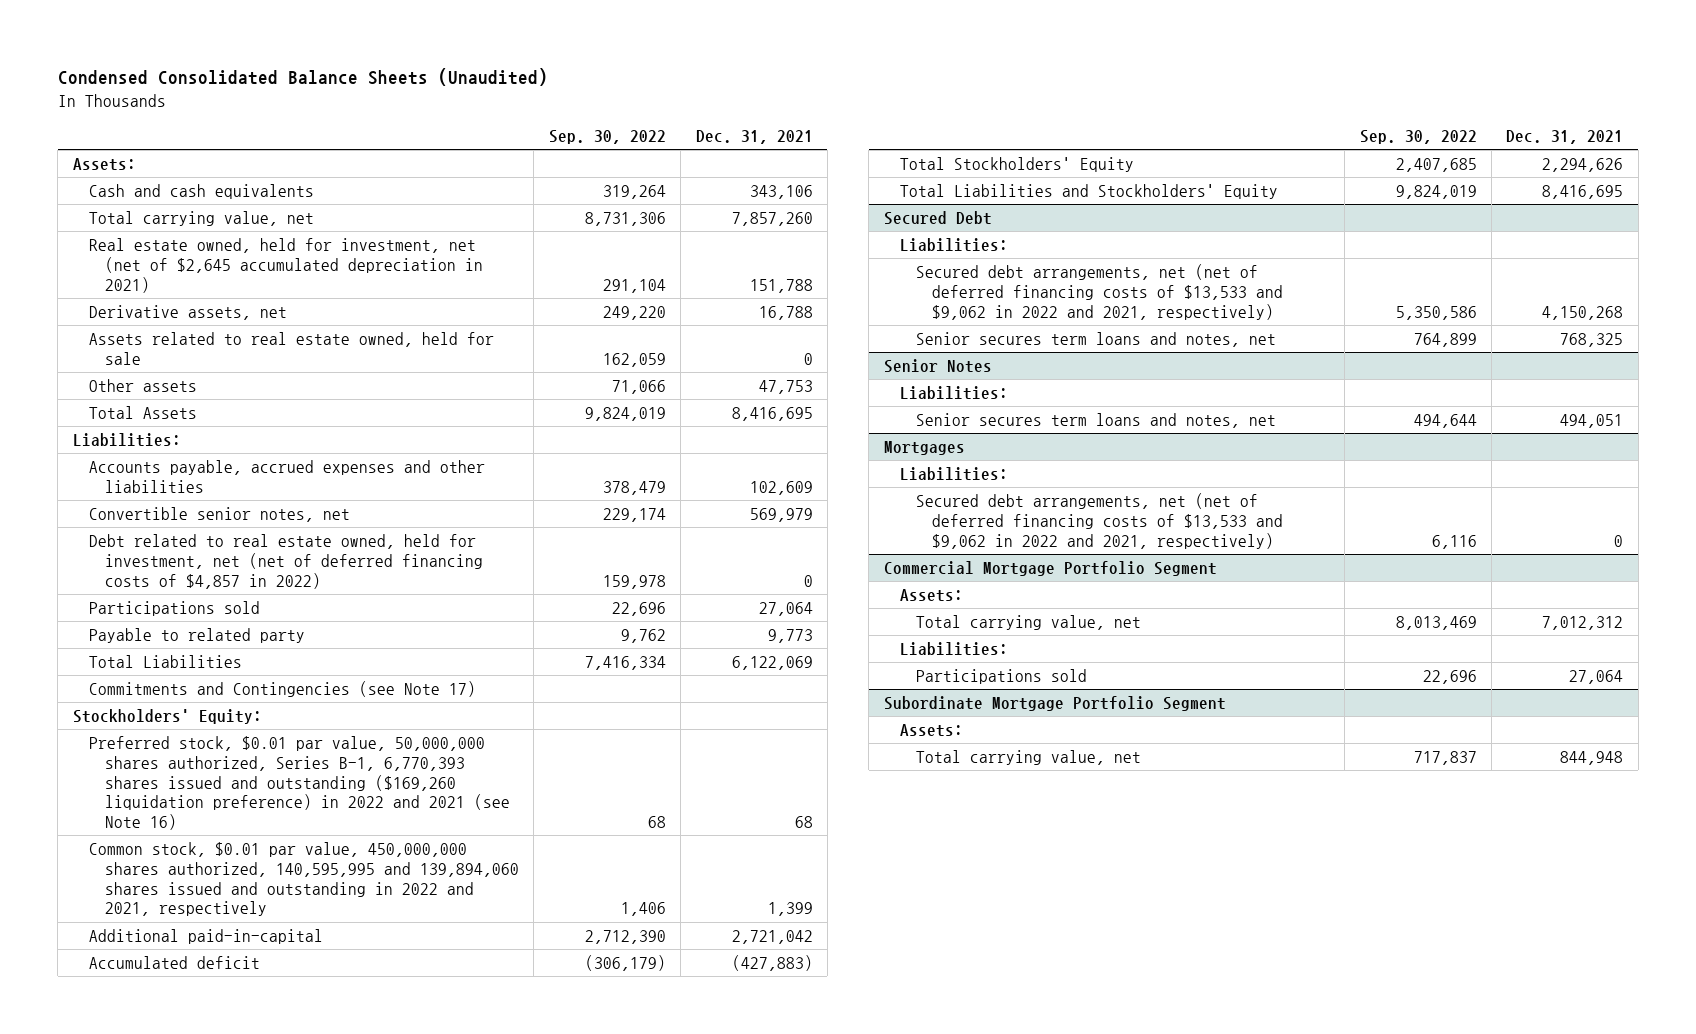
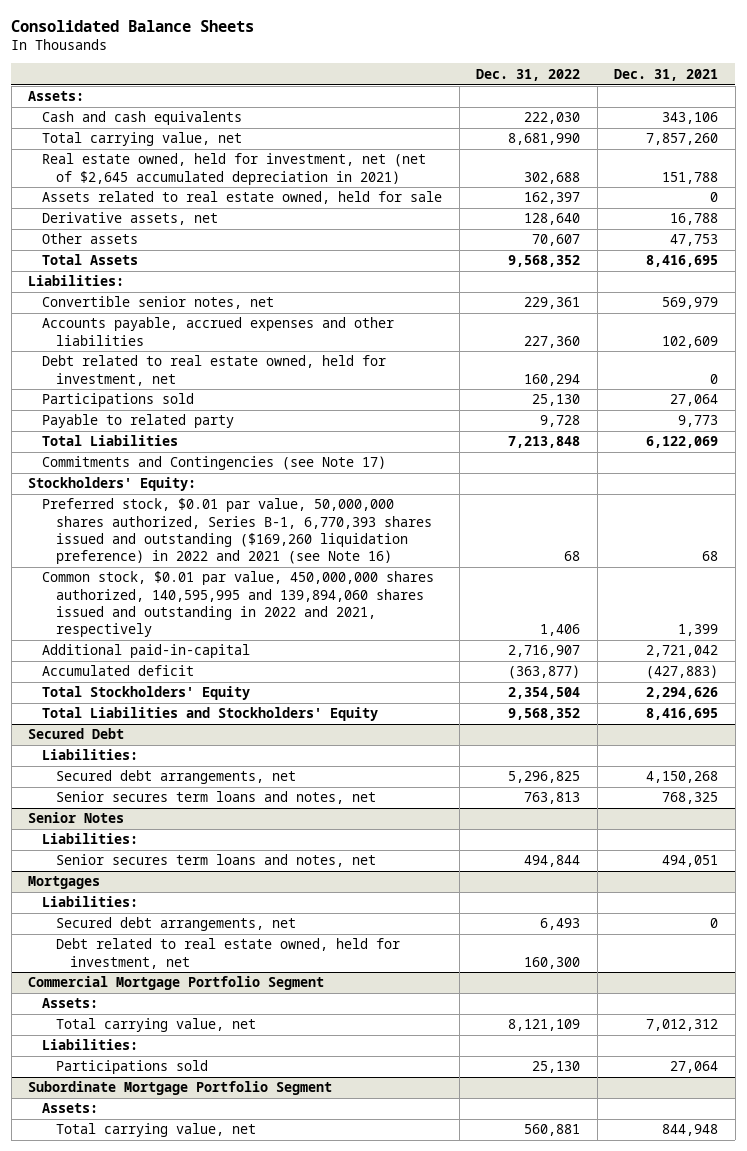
[57,68,548,87] Condensed Consolidated Balance Sheets (Unaudited) -> [11,19,255,32] Consolidated Balance Sheets
[548,129,666,144] Sep. 30, 2022 -> none
none -> [476,68,581,81] Dec. 31, 2022
[88,304,287,320] Derivative assets, net -> [42,212,219,226] Derivative assets, net
[88,459,485,493] Accounts payable, accrued expenses and other liabilities -> [42,317,395,346] Accounts payable, accrued expenses and other liabilities
[88,533,484,589] Debt related to real estate owned, held for investment, net (net of deferred financing costs of $4,857 in 2022) -> [42,355,387,386] Debt related to real estate owned, held for investment, net
[915,263,1284,320] Secured debt arrangements, net (net of deferred financing costs of $13,533 and $9,062 in 2022 and 2021, respectively) -> [56,770,297,785] Secured debt arrangements, net
[915,492,1284,549] Secured debt arrangements, net (net of deferred financing costs of $13,533 and $9,062 in 2022 and 2021, respectively) -> [56,917,297,932] Secured debt arrangements, net
none -> [56,938,401,969] Debt related to real estate owned, held for investment, net

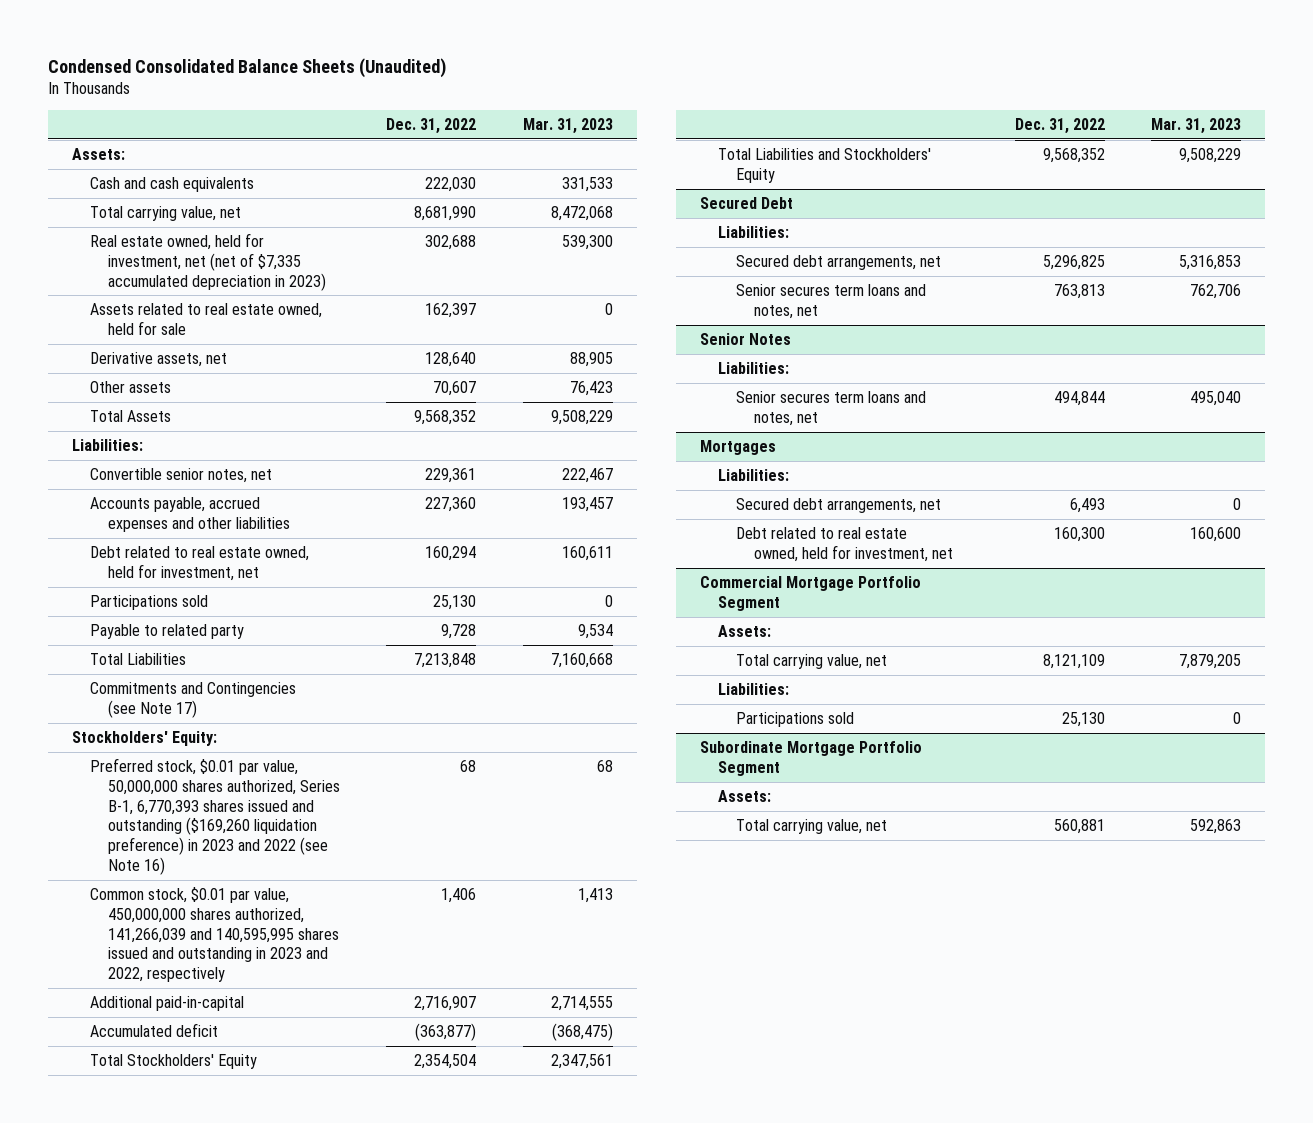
[11,19,255,32] Consolidated Balance Sheets -> [48,57,447,78] Condensed Consolidated Balance Sheets (Unaudited)
[614,68,719,81] Dec. 31, 2021 -> none
none -> [523,117,614,134] Mar. 31, 2023
[42,153,427,185] Real estate owned, held for investment, net (net of $2,645 accumulated depreciation in 2021) -> [89,233,326,291] Real estate owned, held for investment, net (net of $7,335 accumulated depreciation in 2023)
[42,498,433,564] Preferred stock, $0.01 par value, 50,000,000 shares authorized, Series B-1, 6,770,393 shares issued and outstanding ($169,260 liquidation preference) in 2022 and 2021 (see Note 16) -> [89,758,340,875] Preferred stock, $0.01 par value, 50,000,000 shares authorized, Series B-1, 6,770,393 shares issued and outstanding ($169,260 liquidation preference) in 2023 and 2022 (see Note 16)
[42,571,435,637] Common stock, $0.01 par value, 450,000,000 shares authorized, 140,595,995 and 139,894,060 shares issued and outstanding in 2022 and 2021, respectively -> [89,887,339,982] Common stock, $0.01 par value, 450,000,000 shares authorized, 141,266,039 and 140,595,995 shares issued and outstanding in 2023 and 2022, respectively

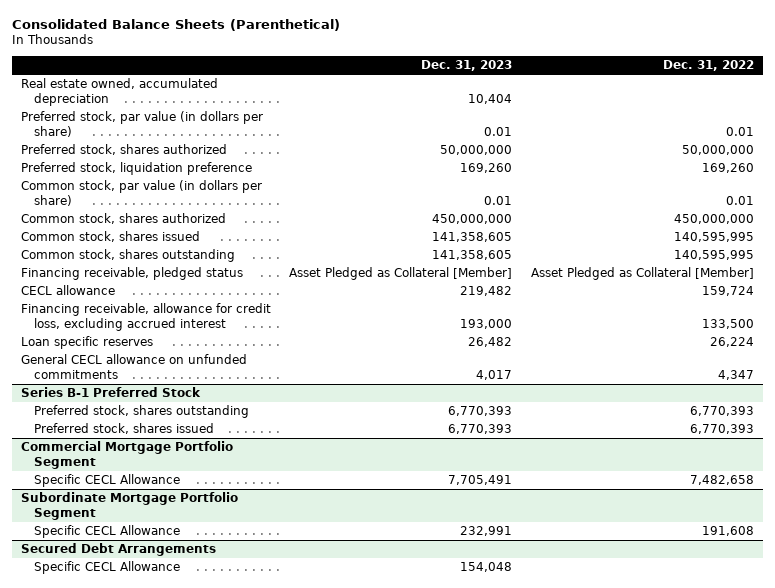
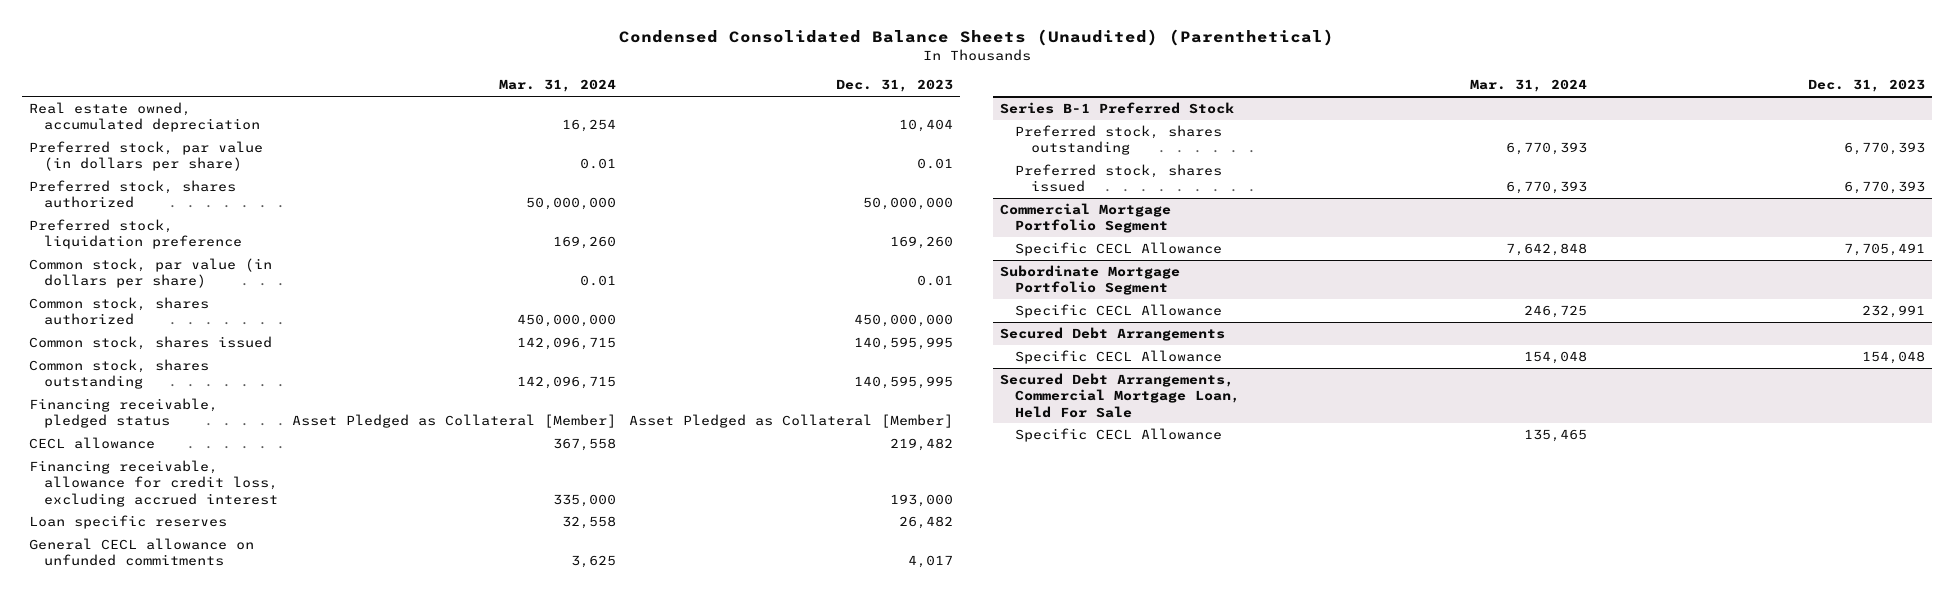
[11,19,340,32] Consolidated Balance Sheets (Parenthetical) -> [618,29,1334,47] Condensed Consolidated Balance Sheets (Unaudited) (Parenthetical)
[662,60,754,72] Dec. 31, 2022 -> none
none -> [498,79,616,93] Mar. 31, 2024
[432,232,513,243] 141,358,605 -> [854,336,954,350] 140,595,995
[432,250,513,261] 141,358,605 -> [854,376,954,390] 140,595,995
none -> [1000,372,1241,418] Secured Debt Arrangements, Commercial Mortgage Loan, Held For Sale
none -> [1015,427,1223,442] Specific CECL Allowance

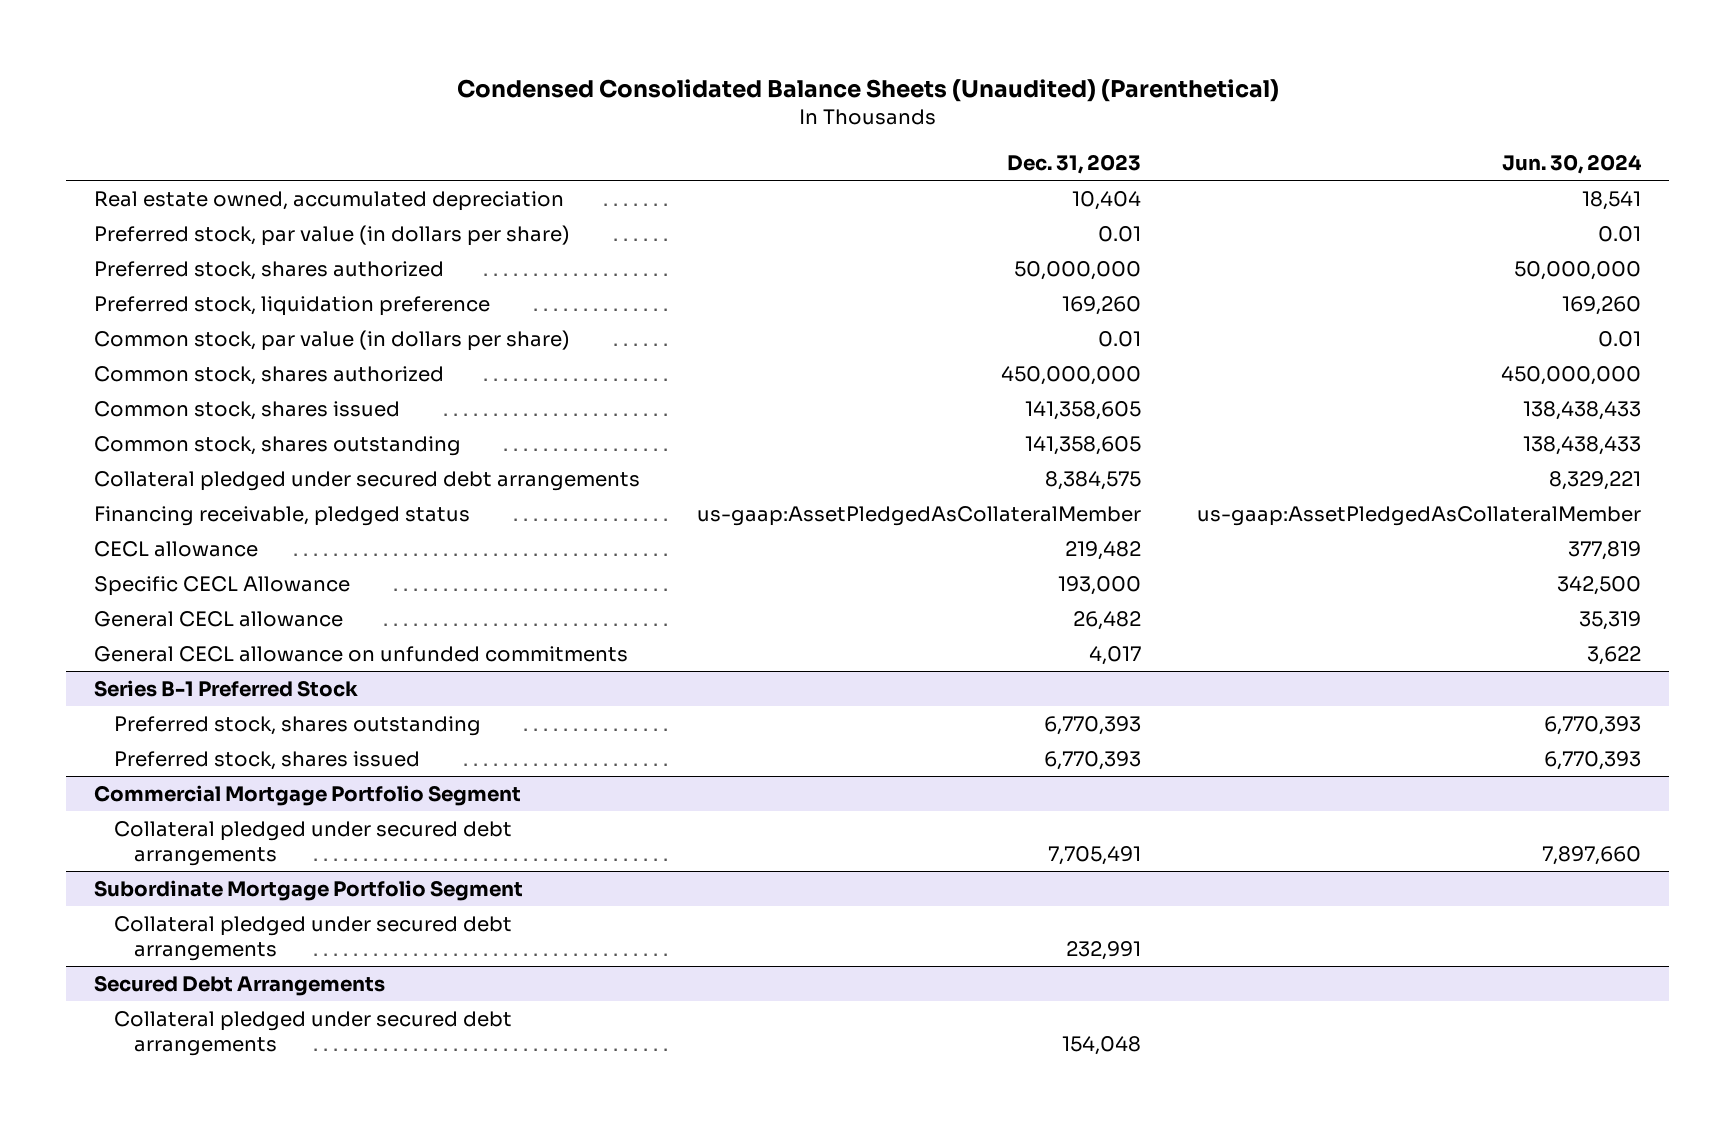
[498,79,616,93] Mar. 31, 2024 -> none
none -> [1502,153,1643,174] Jun. 30, 2024
[854,336,954,350] 140,595,995 -> [1024,401,1141,421] 141,358,605
[854,376,954,390] 140,595,995 -> [1024,436,1141,456] 141,358,605
none -> [94,471,641,492] Collateral pledged under secured debt arrangements
[629,414,954,429] Asset Pledged as Collateral [Member] -> [696,506,1141,527] us-gaap:AssetPledgedAsCollateralMember
[28,459,279,507] Financing receivable, allowance for credit loss, excluding accrued interest -> [94,576,351,597] Specific CECL Allowance
[28,514,227,529] Loan specific reserves -> [94,611,344,628] General CECL allowance
[1015,241,1223,256] Specific CECL Allowance -> [114,821,513,867] Collateral pledged under secured debt arrangements
[1015,303,1223,318] Specific CECL Allowance -> [114,916,513,962] Collateral pledged under secured debt arrangements
[1000,372,1241,418] Secured Debt Arrangements, Commercial Mortgage Loan, Held For Sale -> none
[1015,427,1223,442] Specific CECL Allowance -> none
[1015,349,1223,364] Specific CECL Allowance -> [114,1011,513,1057] Collateral pledged under secured debt arrangements

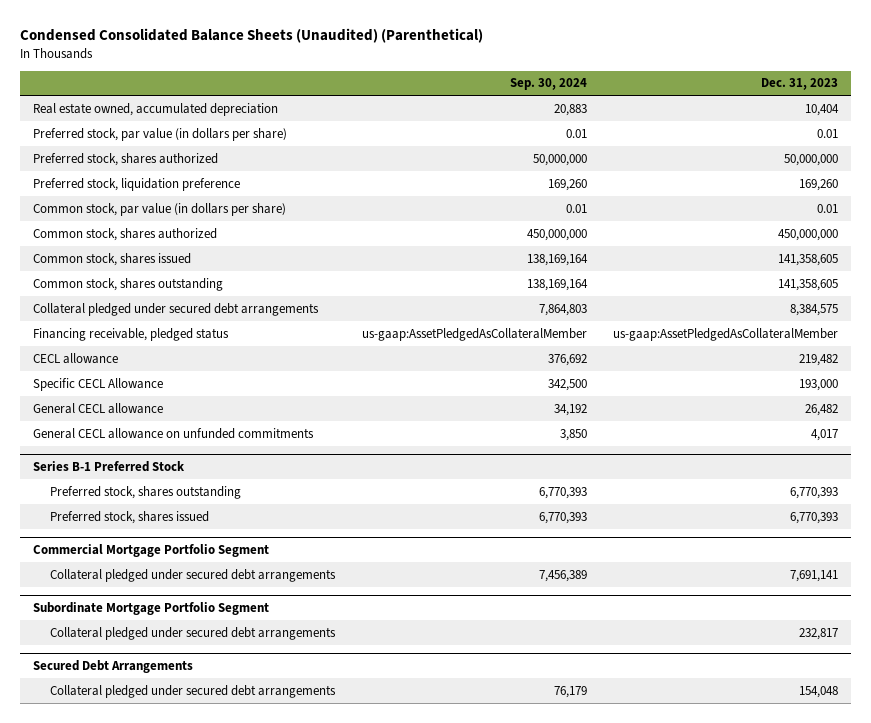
[1502,153,1643,174] Jun. 30, 2024 -> none
none -> [509,78,587,91] Sep. 30, 2024
[1047,846,1141,866] 7,705,491 -> [790,569,839,582] 7,691,141
[1065,941,1141,961] 232,991 -> [799,627,839,640] 232,817

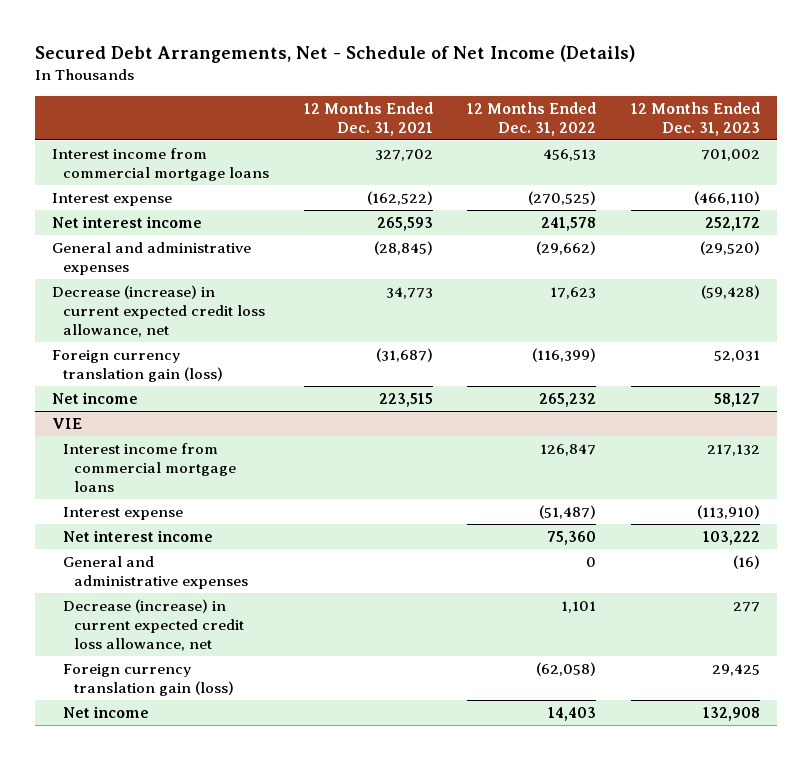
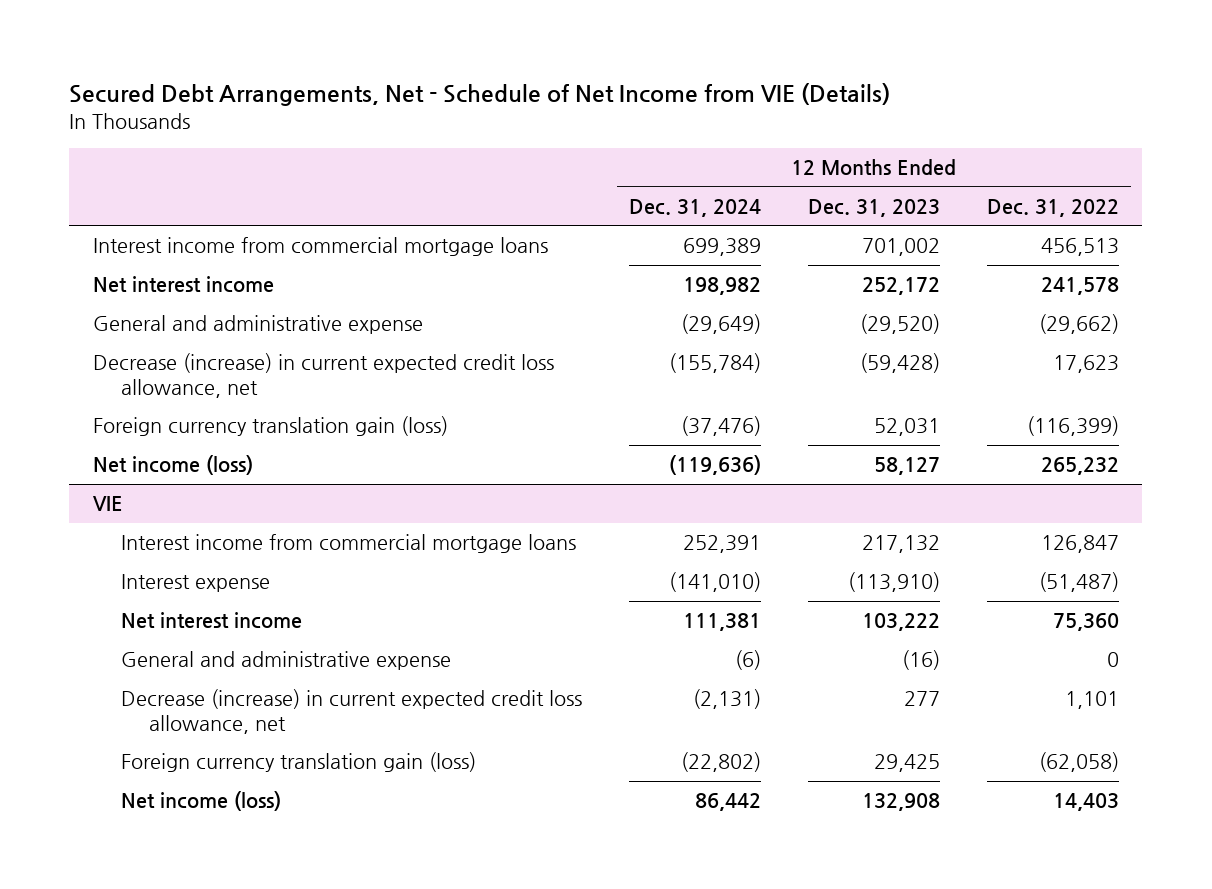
[34,44,635,63] Secured Debt Arrangements, Net - Schedule of Net Income (Details) -> [69,82,891,106] Secured Debt Arrangements, Net - Schedule of Net Income from VIE (Details)
[303,101,433,136] 12 Months Ended Dec. 31, 2021 -> none
none -> [628,198,761,217] Dec. 31, 2024
[51,192,172,206] Interest expense -> none
[51,241,251,275] General and administrative expenses -> [92,315,423,335] General and administrative expense
[51,391,138,404] Net income -> [92,455,253,476] Net income (loss)
[63,555,249,589] General and administrative expenses -> [120,651,451,671] General and administrative expense
[63,705,150,718] Net income -> [120,791,281,812] Net income (loss)

